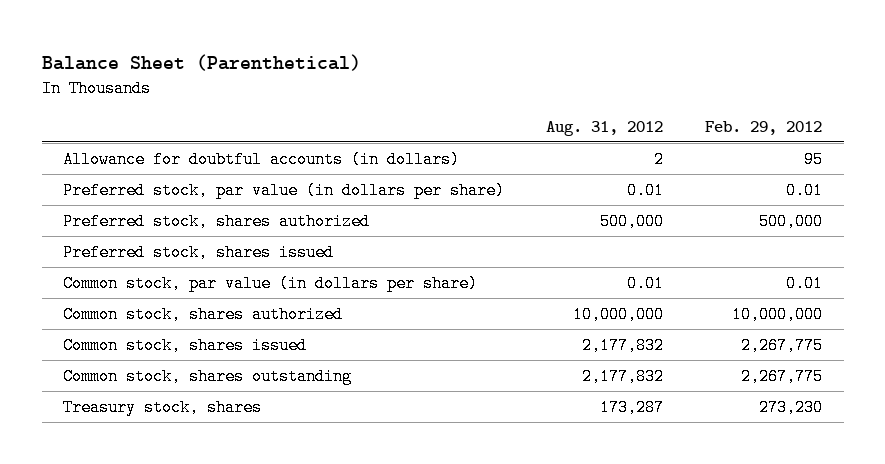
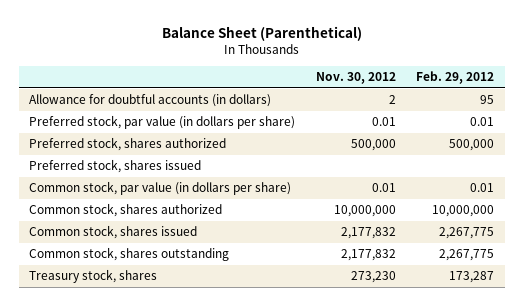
[546,120,664,136] Aug. 31, 2012 -> none
none -> [315,72,396,85] Nov. 30, 2012
[759,398,824,416] 273,230 -> [449,271,495,284] 173,287

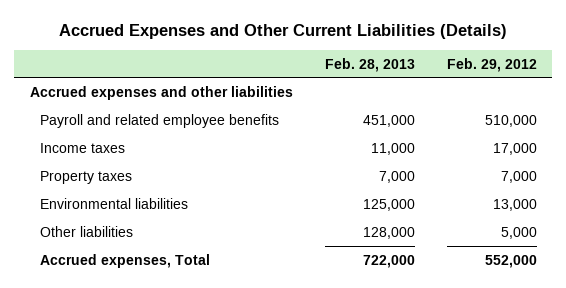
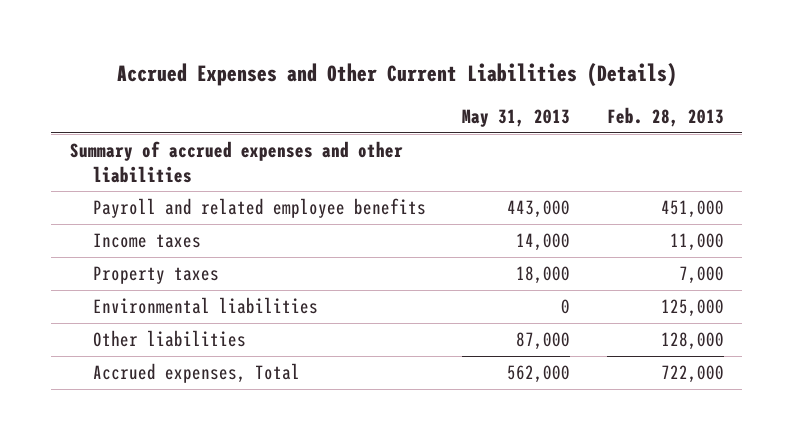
[446,57,537,72] Feb. 29, 2012 -> none
none -> [462,109,571,128] May 31, 2013
[29,85,293,100] Accrued expenses and other liabilities -> [69,141,403,183] Summary of accrued expenses and other liabilities

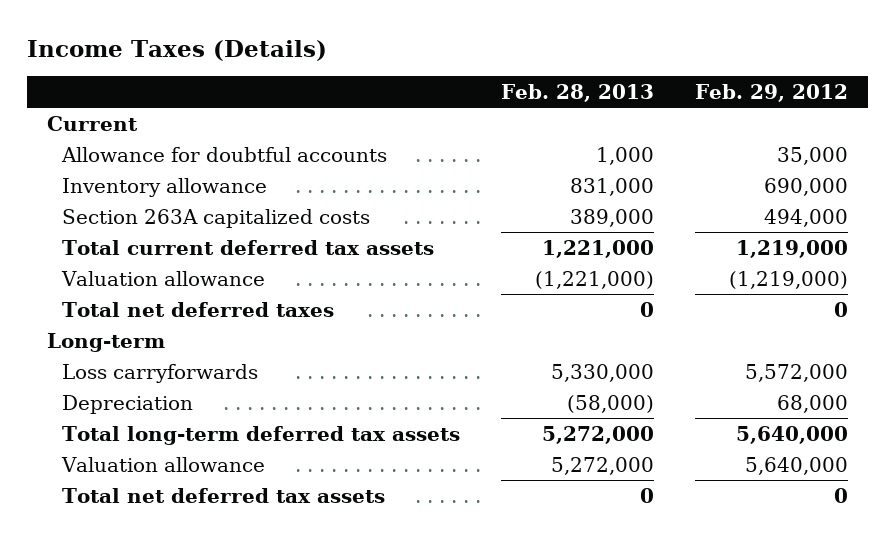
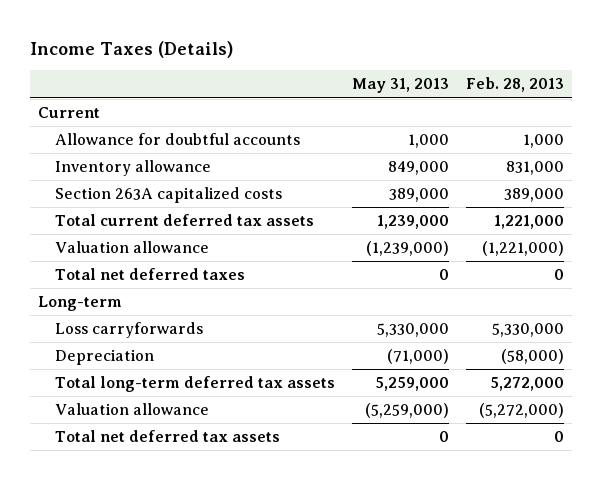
[694,83,848,102] Feb. 29, 2012 -> none
none -> [351,78,449,94] May 31, 2013
[550,456,654,475] 5,272,000 -> [478,403,564,419] (5,272,000)

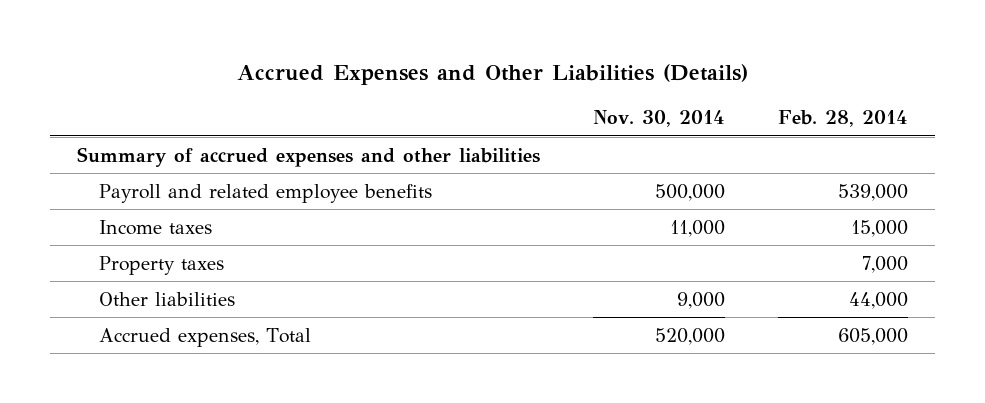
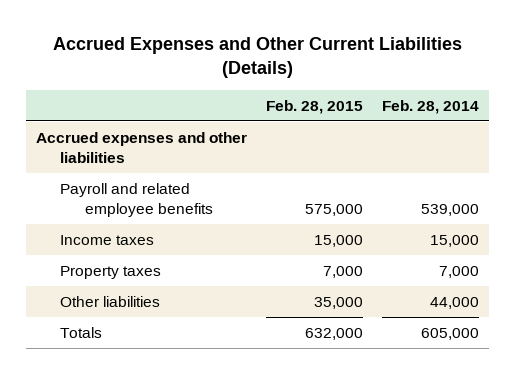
[236,64,748,86] Accrued Expenses and Other Liabilities (Details) -> [52,37,462,79] Accrued Expenses and Other Current Liabilities (Details)
[593,110,726,128] Nov. 30, 2014 -> none
none -> [266,99,364,114] Feb. 28, 2015
[77,146,541,167] Summary of accrued expenses and other liabilities -> [35,131,247,163] Accrued expenses and other liabilities
[99,327,312,347] Accrued expenses, Total -> [60,326,103,338] Totals

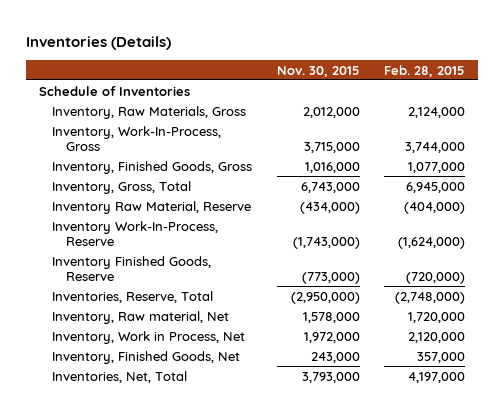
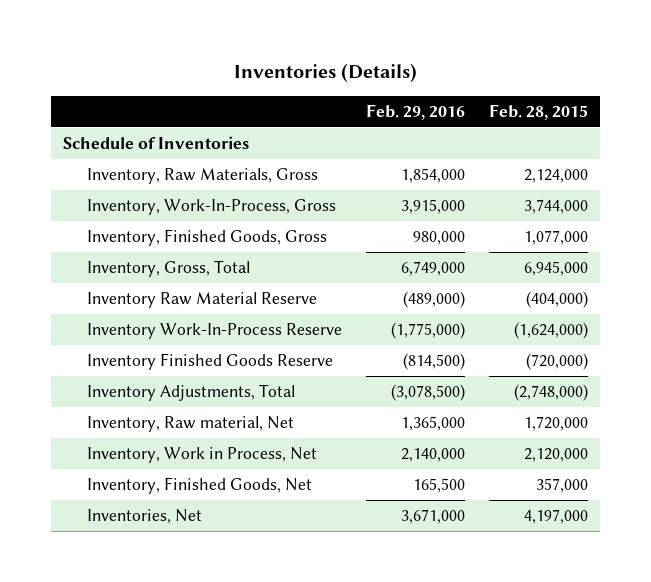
[276,65,360,77] Nov. 30, 2015 -> none
none -> [365,103,465,120] Feb. 29, 2016
[52,200,252,214] Inventory Raw Material, Reserve -> [86,292,317,309] Inventory Raw Material Reserve
[52,220,219,246] Inventory Work-In-Process, Reserve -> [86,323,342,340] Inventory Work-In-Process Reserve
[52,255,212,281] Inventory Finished Goods, Reserve -> [86,353,333,371] Inventory Finished Goods Reserve
[52,290,214,303] Inventories, Reserve, Total -> [86,384,295,402] Inventory Adjustments, Total
[52,370,188,383] Inventories, Net, Total -> [86,509,202,525] Inventories, Net

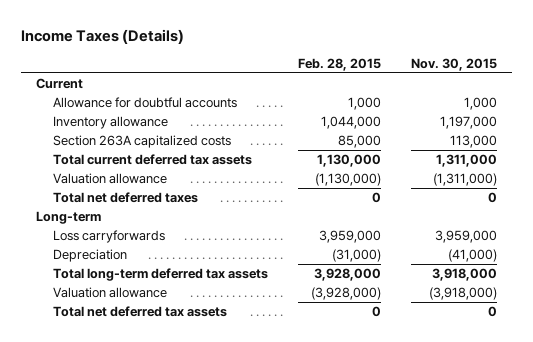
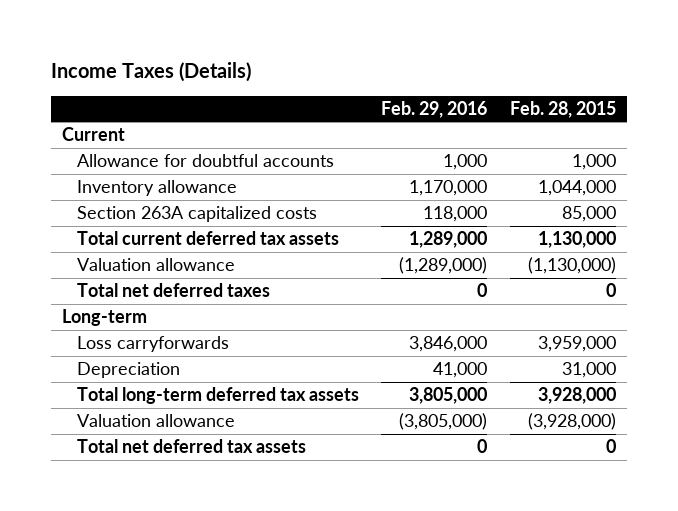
[411,57,498,71] Nov. 30, 2015 -> none
none -> [381,100,488,118] Feb. 29, 2016
[331,249,381,263] (31,000) -> [561,362,616,379] 31,000

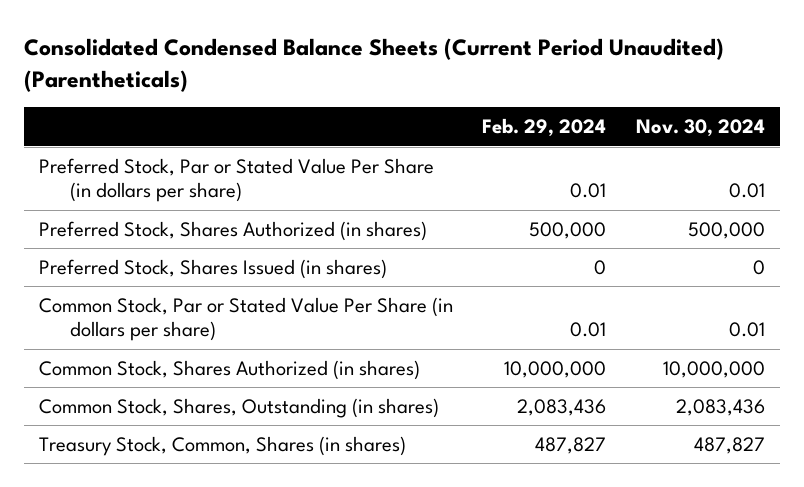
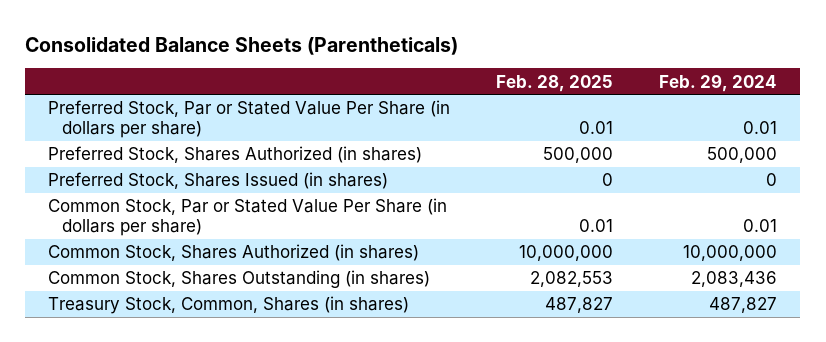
[23,38,724,93] Consolidated Condensed Balance Sheets (Current Period Unaudited) (Parentheticals) -> [25,36,459,55] Consolidated Balance Sheets (Parentheticals)
[636,119,766,138] Nov. 30, 2024 -> none
none -> [496,74,614,92] Feb. 28, 2025
[38,397,439,418] Common Stock, Shares, Outstanding (in shares) -> [48,270,431,289] Common Stock, Shares Outstanding (in shares)

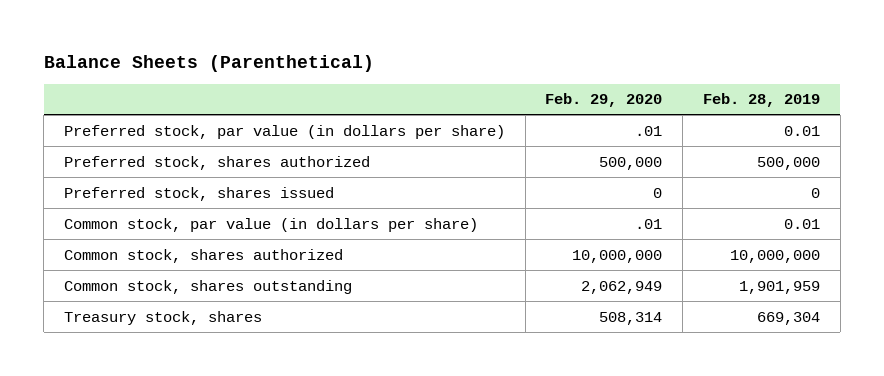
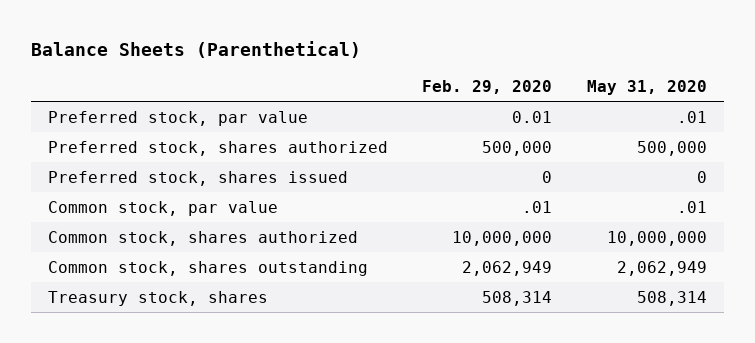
[703,93,821,108] Feb. 28, 2019 -> none
none -> [586,80,707,96] May 31, 2020
[63,124,505,139] Preferred stock, par value (in dollars per share) -> [48,110,309,126] Preferred stock, par value
[635,125,663,136] .01 -> [512,110,553,123] 0.01
[63,217,478,232] Common stock, par value (in dollars per share) -> [48,200,279,216] Common stock, par value

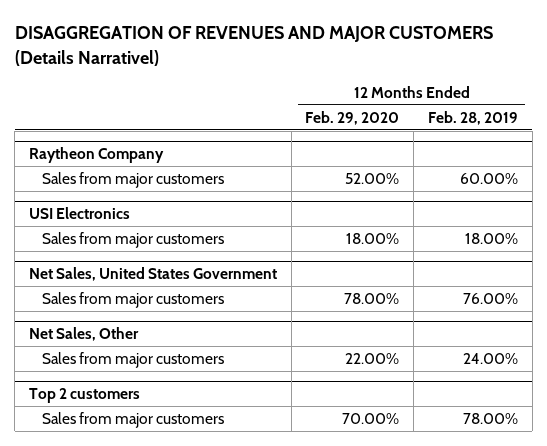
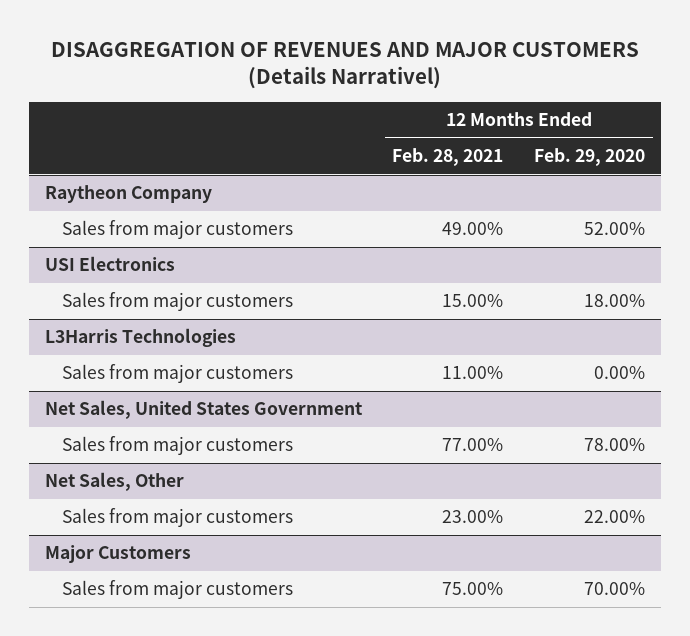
[427,110,518,125] Feb. 28, 2019 -> none
none -> [392,148,504,167] Feb. 28, 2021
none -> [44,328,236,348] L3Harris Technologies
none -> [62,364,294,384] Sales from major customers
[29,388,141,404] Top 2 customers -> none
none -> [44,545,191,564] Major Customers

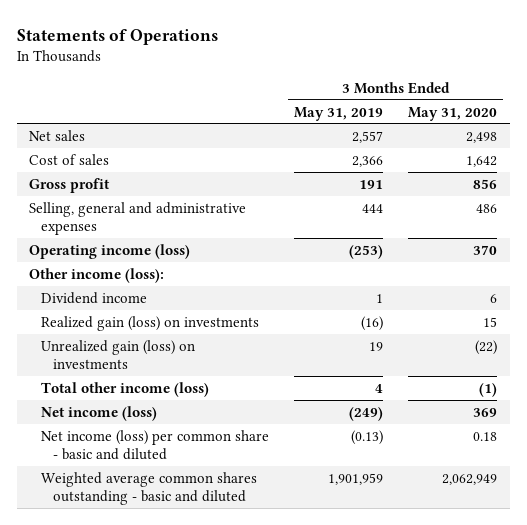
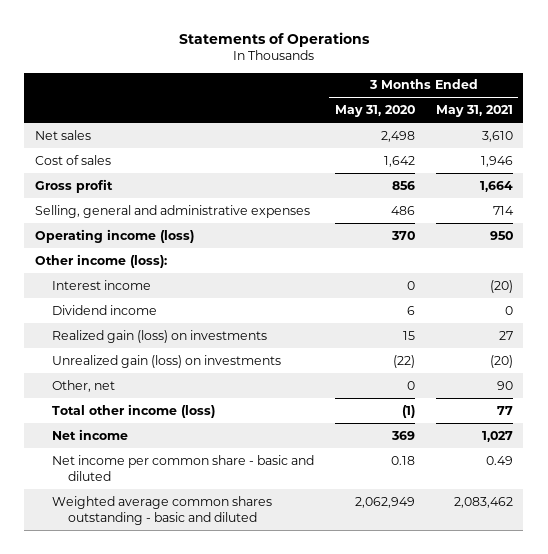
[294,106,384,121] May 31, 2019 -> none
none -> [435,105,513,118] May 31, 2021
none -> [51,279,151,290] Interest income
none -> [51,379,115,392] Other, net
[41,405,158,421] Net income (loss) -> [51,428,128,440] Net income
[41,429,270,461] Net income (loss) per common share - basic and diluted -> [51,454,314,481] Net income per common share - basic and diluted

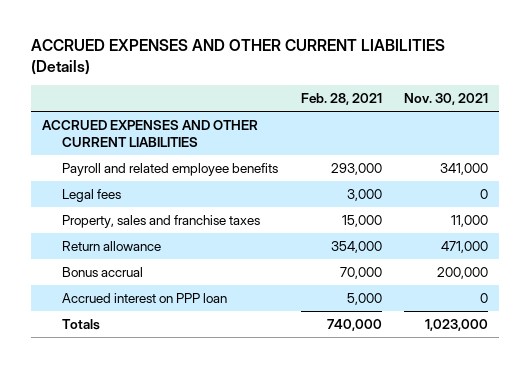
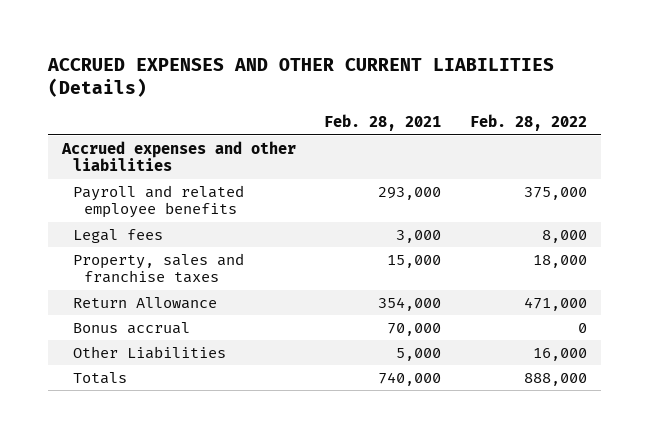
[404,93,489,106] Nov. 30, 2021 -> none
none -> [469,114,587,132] Feb. 28, 2022
[41,119,258,147] ACCRUED EXPENSES AND OTHER CURRENT LIABILITIES -> [60,140,296,172] Accrued expenses and other liabilities
[61,240,161,251] Return allowance -> [72,296,217,309] Return Allowance
[61,292,227,303] Accrued interest on PPP loan -> [72,345,226,359] Other Liabilities

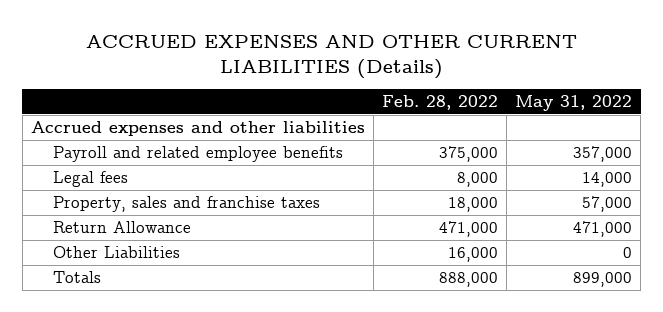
[324,114,442,132] Feb. 28, 2021 -> none
none -> [515,95,633,112] May 31, 2022
[72,321,190,334] Bonus accrual -> none

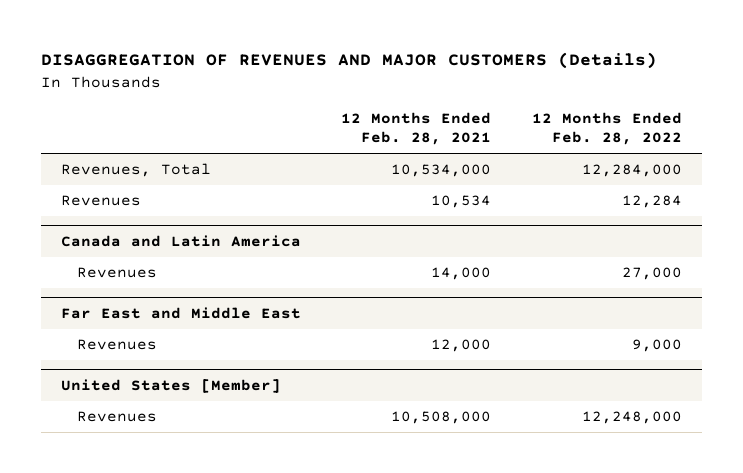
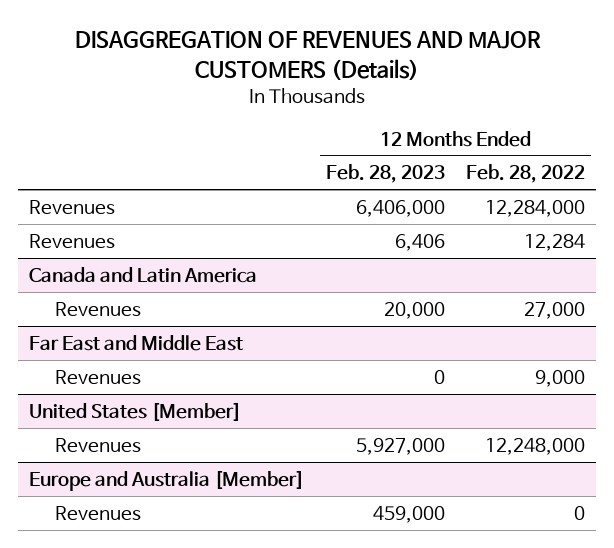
[341,111,492,146] 12 Months Ended Feb. 28, 2021 -> none
none -> [325,164,445,184] Feb. 28, 2023
[60,163,211,178] Revenues, Total -> [28,199,115,215] Revenues
none -> [28,469,304,491] Europe and Australia [Member]
none -> [55,505,142,521] Revenues

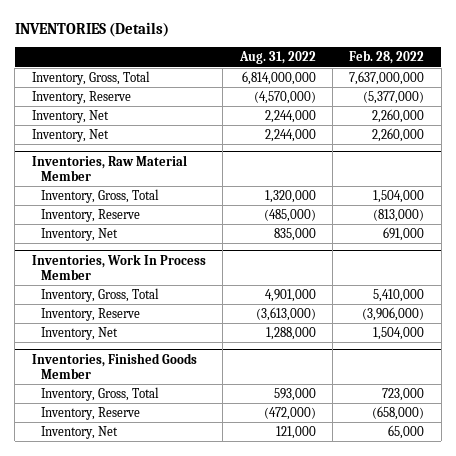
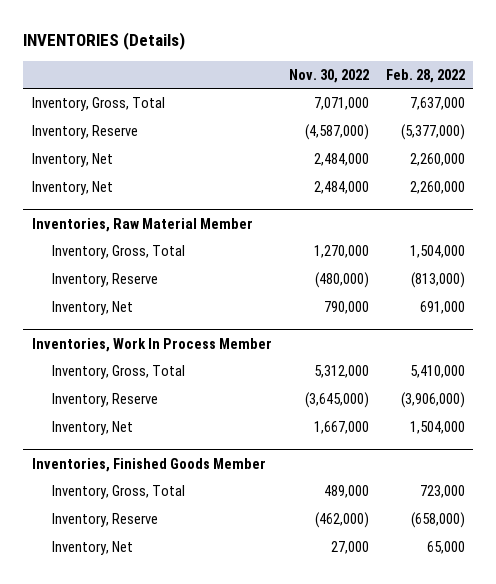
[238,51,316,65] Aug. 31, 2022 -> none
none -> [288,68,369,83] Nov. 30, 2022
[349,71,425,86] 7,637,000,000 -> [409,96,465,110] 7,637,000

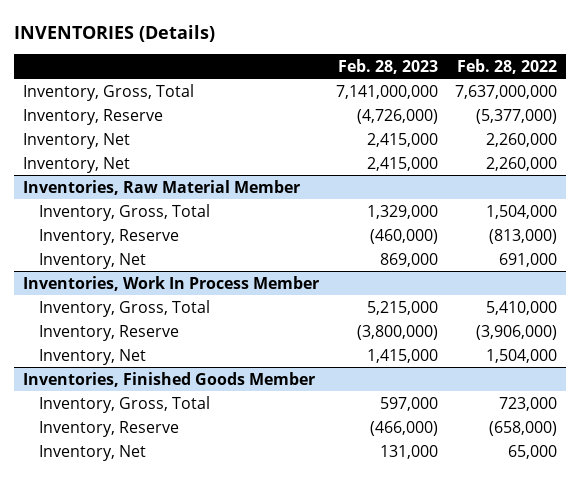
[288,68,369,83] Nov. 30, 2022 -> none
none -> [338,58,439,74] Feb. 28, 2023
[409,96,465,110] 7,637,000 -> [455,84,558,99] 7,637,000,000

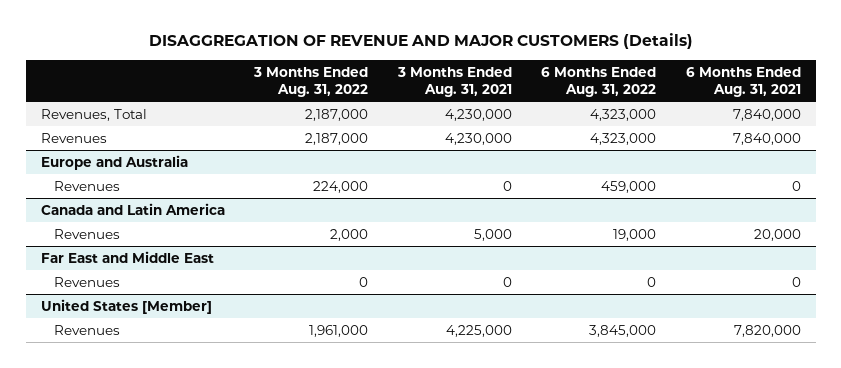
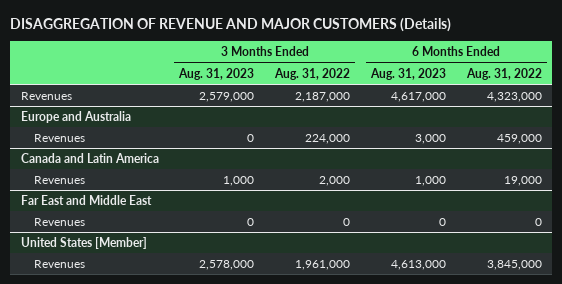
[396,66,512,97] 3 Months Ended Aug. 31, 2021 -> none
[685,66,801,97] 6 Months Ended Aug. 31, 2021 -> none
none -> [178,67,255,80] Aug. 31, 2023
none -> [369,67,446,80] Aug. 31, 2023
[40,108,147,121] Revenues, Total -> none

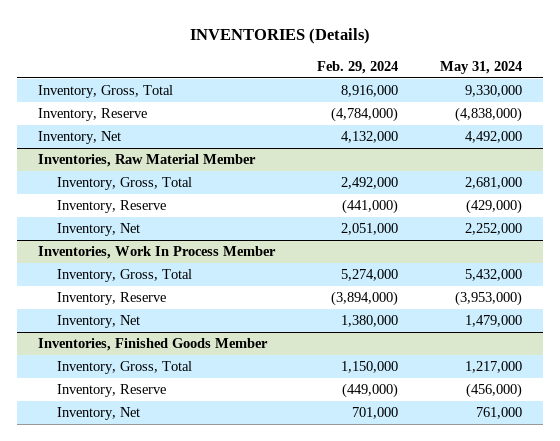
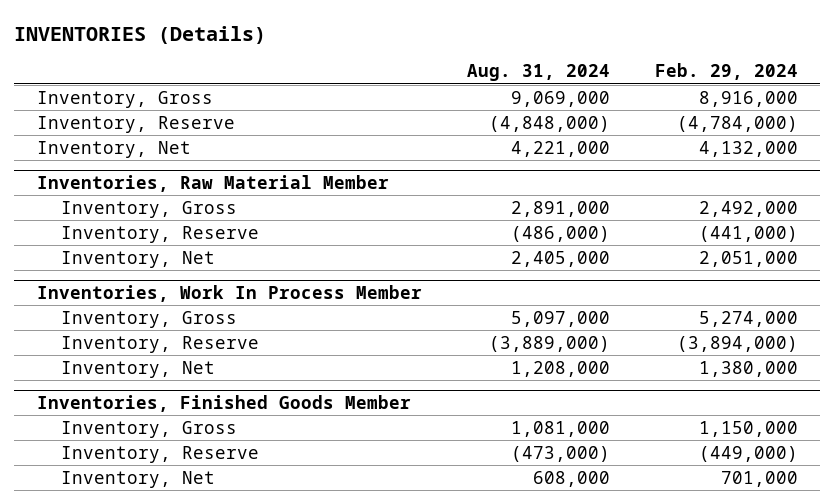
[440,60,523,74] May 31, 2024 -> none
none -> [466,64,610,82] Aug. 31, 2024
[38,85,174,99] Inventory, Gross, Total -> [36,90,213,108] Inventory, Gross
[57,177,193,191] Inventory, Gross, Total -> [60,200,237,218] Inventory, Gross
[57,269,193,283] Inventory, Gross, Total -> [60,310,237,328] Inventory, Gross
[57,361,193,375] Inventory, Gross, Total -> [60,420,237,438] Inventory, Gross

